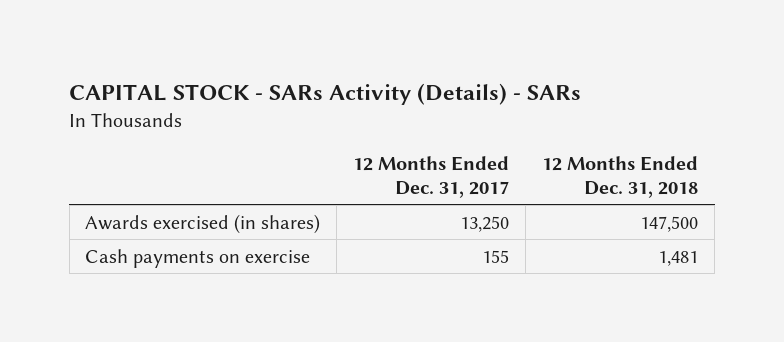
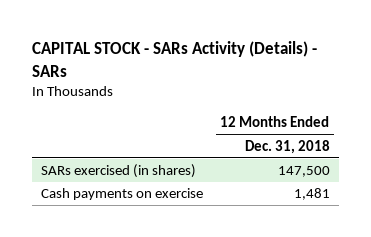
[353,156,510,198] 12 Months Ended Dec. 31, 2017 -> none
[85,213,321,234] Awards exercised (in shares) -> [40,164,196,179] SARs exercised (in shares)

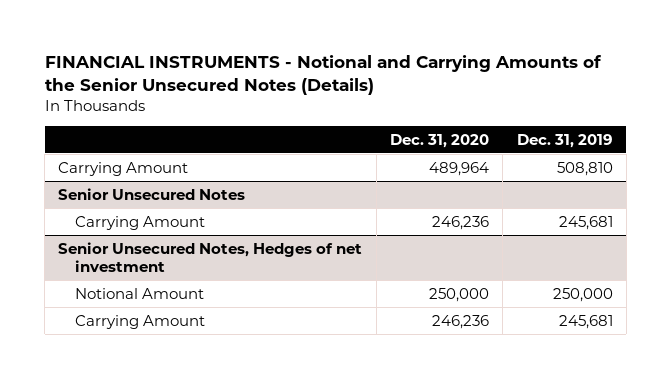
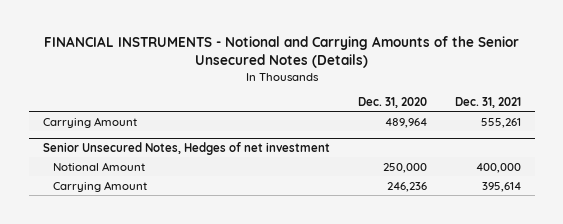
[516,133,613,148] Dec. 31, 2019 -> none
none -> [454,96,521,108] Dec. 31, 2021
[58,187,246,200] Senior Unsecured Notes -> none
[74,215,205,230] Carrying Amount -> none

